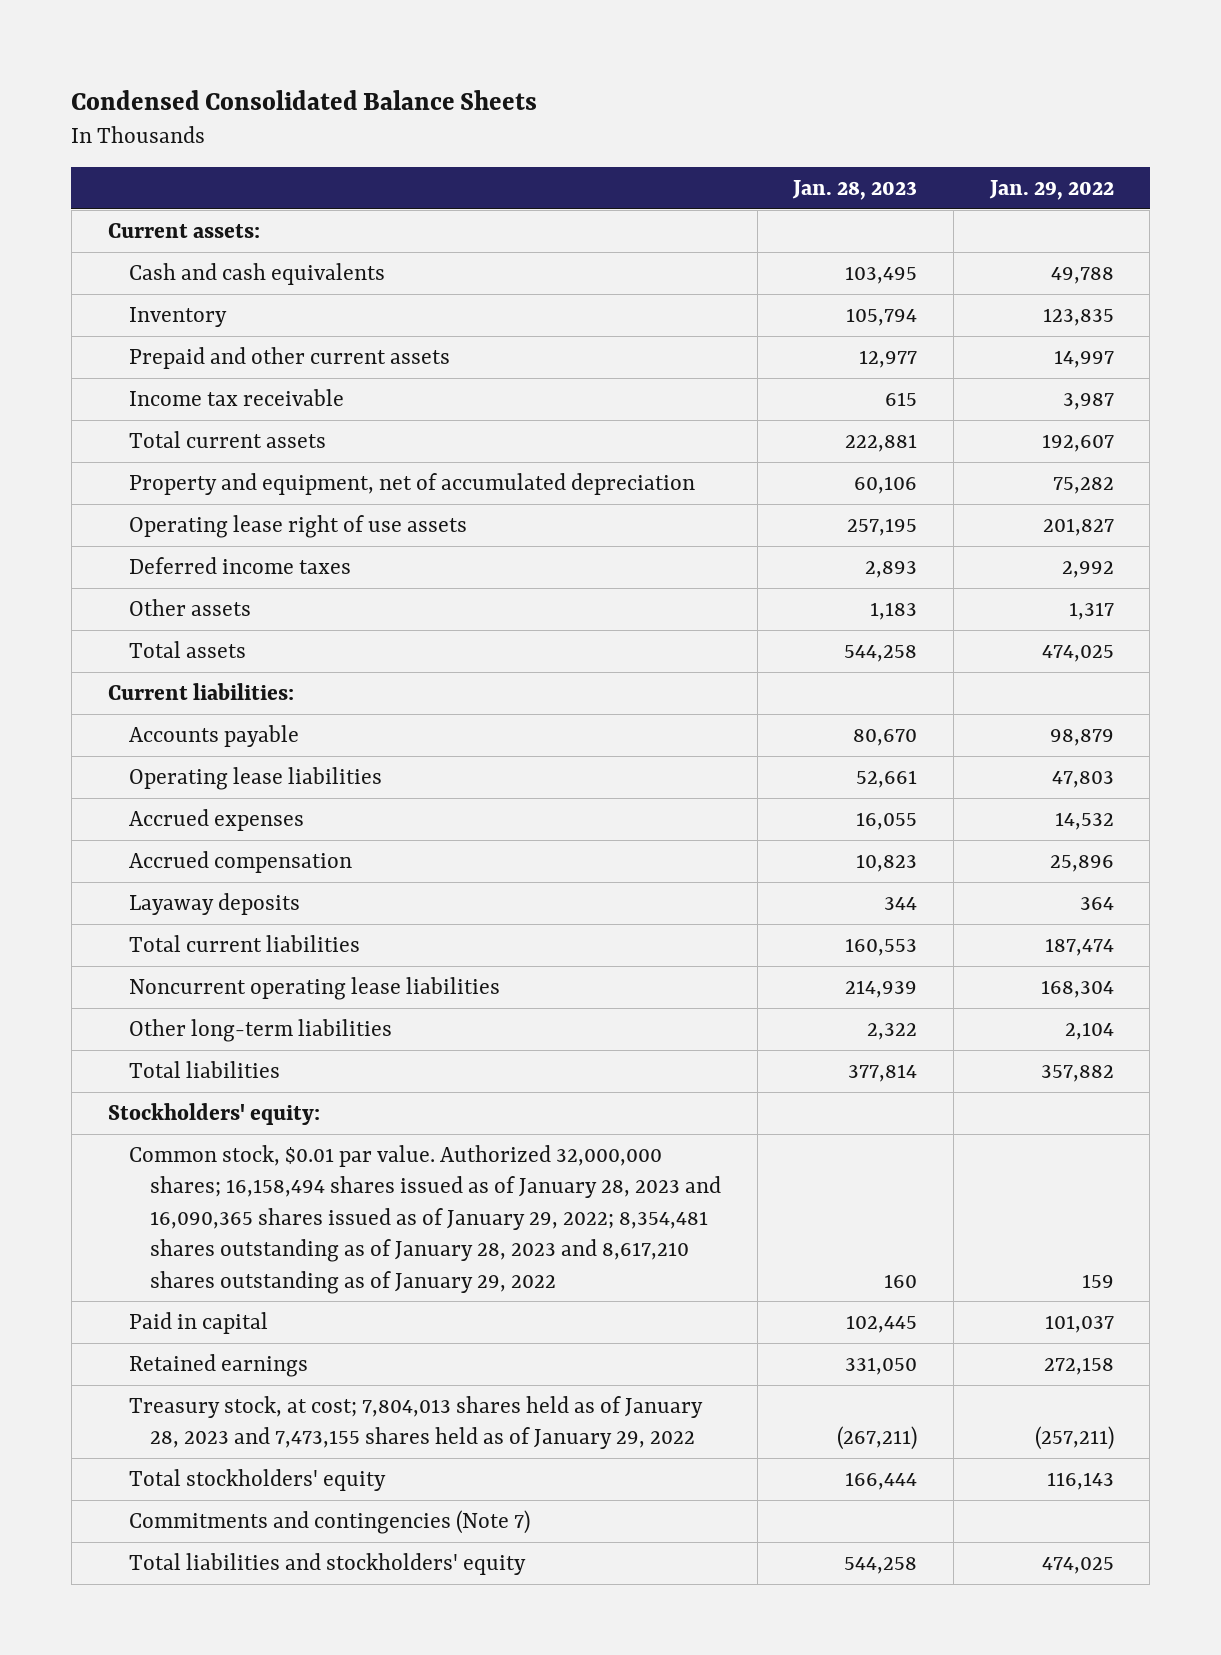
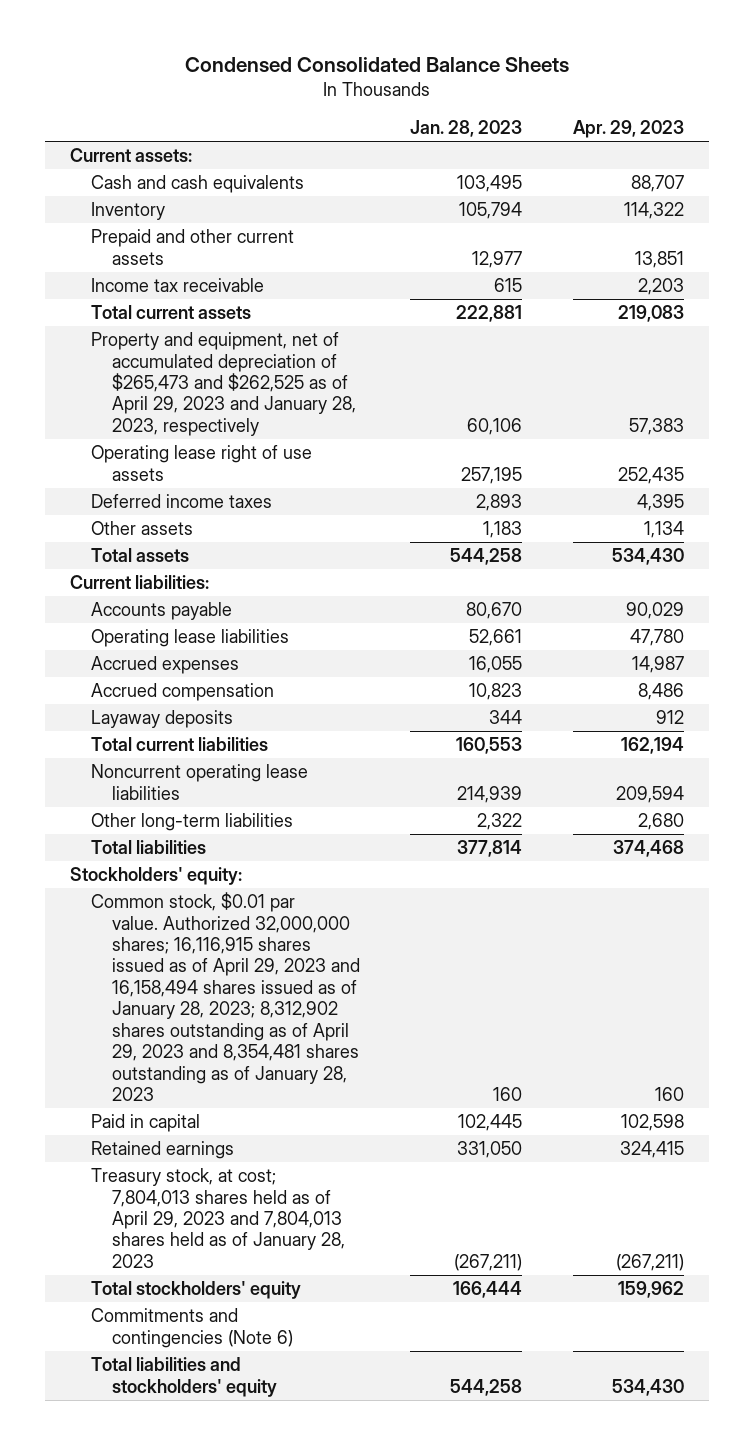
[988,180,1114,201] Jan. 29, 2022 -> none
none -> [572,120,684,139] Apr. 29, 2023
[128,472,695,495] Property and equipment, net of accumulated depreciation -> [90,332,356,436] Property and equipment, net of accumulated depreciation of $265,473 and $262,525 as of April 29, 2023 and January 28, 2023, respectively
[128,1144,721,1294] Common stock, $0.01 par value. Authorized 32,000,000 shares; 16,158,494 shares issued as of January 28, 2023 and 16,090,365 shares issued as of January 29, 2022; 8,354,481 shares outstanding as of January 28, 2023 and 8,617,210 shares outstanding as of January 29, 2022 -> [90,892,360,1101] Common stock, $0.01 par value. Authorized 32,000,000 shares; 16,116,915 shares issued as of April 29, 2023 and 16,158,494 shares issued as of January 28, 2023; 8,312,902 shares outstanding as of April 29, 2023 and 8,354,481 shares outstanding as of January 28, 2023
[128,1395,703,1450] Treasury stock, at cost; 7,804,013 shares held as of January 28, 2023 and 7,473,155 shares held as of January 29, 2022 -> [90,1168,345,1268] Treasury stock, at cost; 7,804,013 shares held as of April 29, 2023 and 7,804,013 shares held as of January 28, 2023
[128,1509,530,1534] Commitments and contingencies (Note 7) -> [90,1308,293,1348] Commitments and contingencies (Note 6)

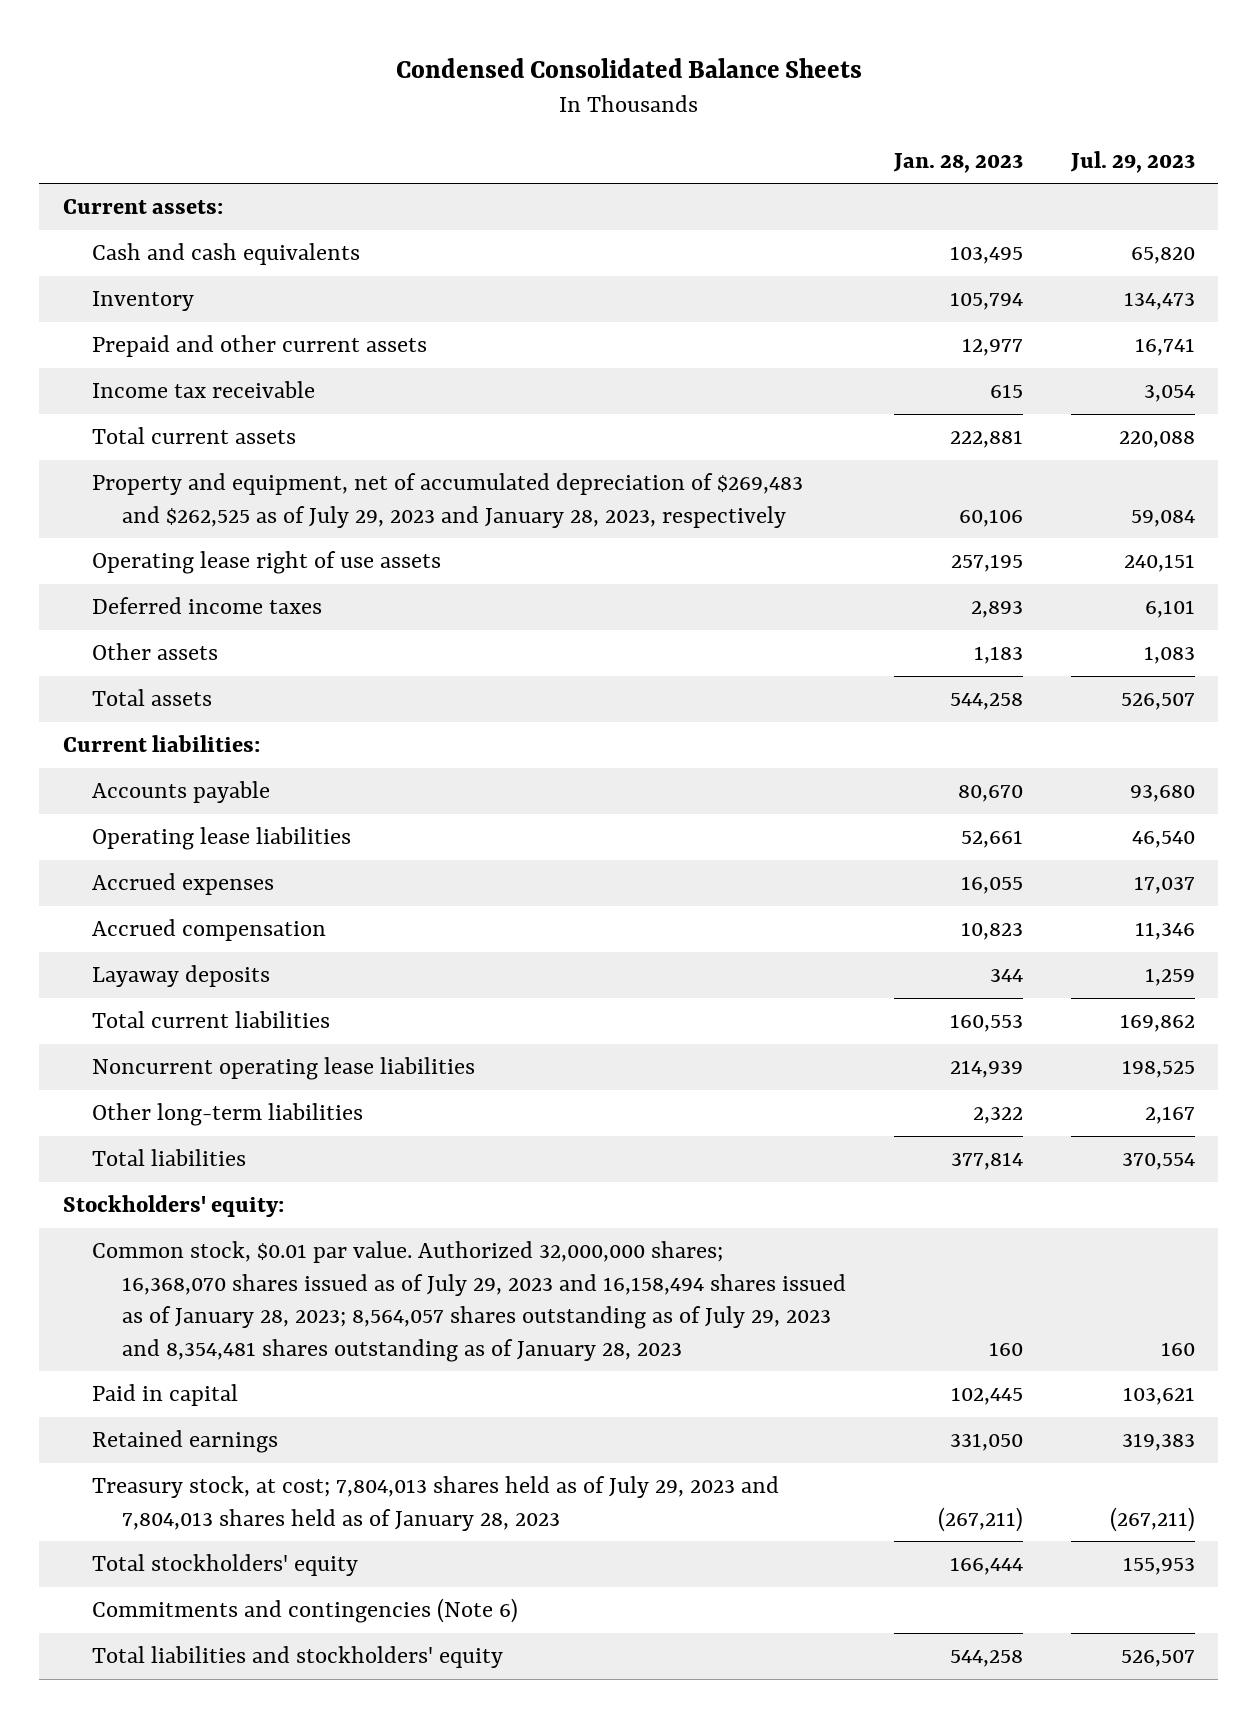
[572,120,684,139] Apr. 29, 2023 -> none
none -> [1069,150,1195,173] Jul. 29, 2023
[90,332,356,436] Property and equipment, net of accumulated depreciation of $265,473 and $262,525 as of April 29, 2023 and January 28, 2023, respectively -> [92,473,804,528] Property and equipment, net of accumulated depreciation of $269,483 and $262,525 as of July 29, 2023 and January 28, 2023, respectively
[90,892,360,1101] Common stock, $0.01 par value. Authorized 32,000,000 shares; 16,116,915 shares issued as of April 29, 2023 and 16,158,494 shares issued as of January 28, 2023; 8,312,902 shares outstanding as of April 29, 2023 and 8,354,481 shares outstanding as of January 28, 2023 -> [92,1241,846,1362] Common stock, $0.01 par value. Authorized 32,000,000 shares; 16,368,070 shares issued as of July 29, 2023 and 16,158,494 shares issued as of January 28, 2023; 8,564,057 shares outstanding as of July 29, 2023 and 8,354,481 shares outstanding as of January 28, 2023
[90,1168,345,1268] Treasury stock, at cost; 7,804,013 shares held as of April 29, 2023 and 7,804,013 shares held as of January 28, 2023 -> [92,1476,780,1531] Treasury stock, at cost; 7,804,013 shares held as of July 29, 2023 and 7,804,013 shares held as of January 28, 2023

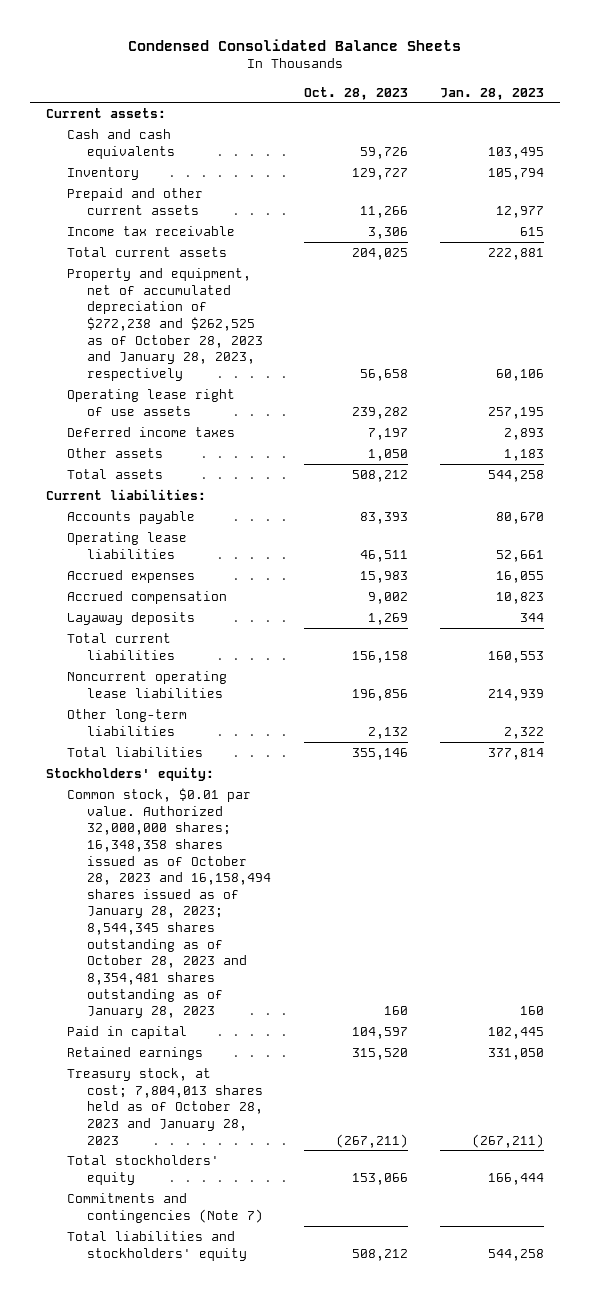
[1069,150,1195,173] Jul. 29, 2023 -> none
none -> [303,86,408,100] Oct. 28, 2023
[92,473,804,528] Property and equipment, net of accumulated depreciation of $269,483 and $262,525 as of July 29, 2023 and January 28, 2023, respectively -> [66,268,264,381] Property and equipment, net of accumulated depreciation of $272,238 and $262,525 as of October 28, 2023 and January 28, 2023, respectively
[92,1241,846,1362] Common stock, $0.01 par value. Authorized 32,000,000 shares; 16,368,070 shares issued as of July 29, 2023 and 16,158,494 shares issued as of January 28, 2023; 8,564,057 shares outstanding as of July 29, 2023 and 8,354,481 shares outstanding as of January 28, 2023 -> [66,788,272,1019] Common stock, $0.01 par value. Authorized 32,000,000 shares; 16,348,358 shares issued as of October 28, 2023 and 16,158,494 shares issued as of January 28, 2023; 8,544,345 shares outstanding as of October 28, 2023 and 8,354,481 shares outstanding as of January 28, 2023
[92,1476,780,1531] Treasury stock, at cost; 7,804,013 shares held as of July 29, 2023 and 7,804,013 shares held as of January 28, 2023 -> [66,1068,264,1145] Treasury stock, at cost; 7,804,013 shares held as of October 28, 2023 and January 28, 2023
[92,1598,519,1624] Commitments and contingencies (Note 6) -> [66,1193,264,1223] Commitments and contingencies (Note 7)

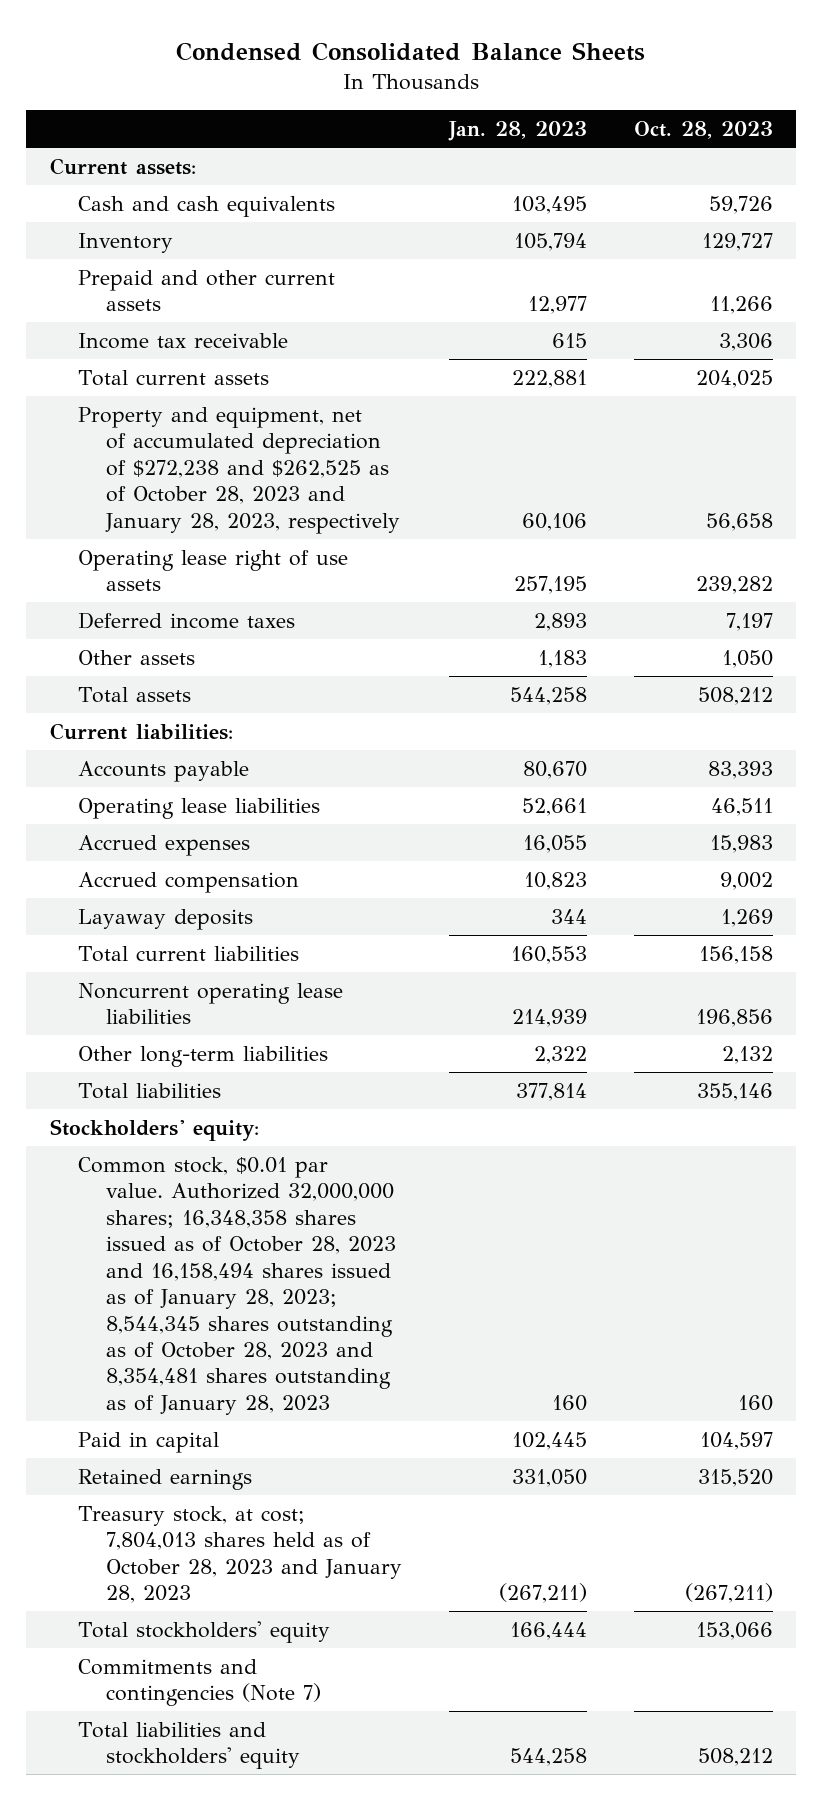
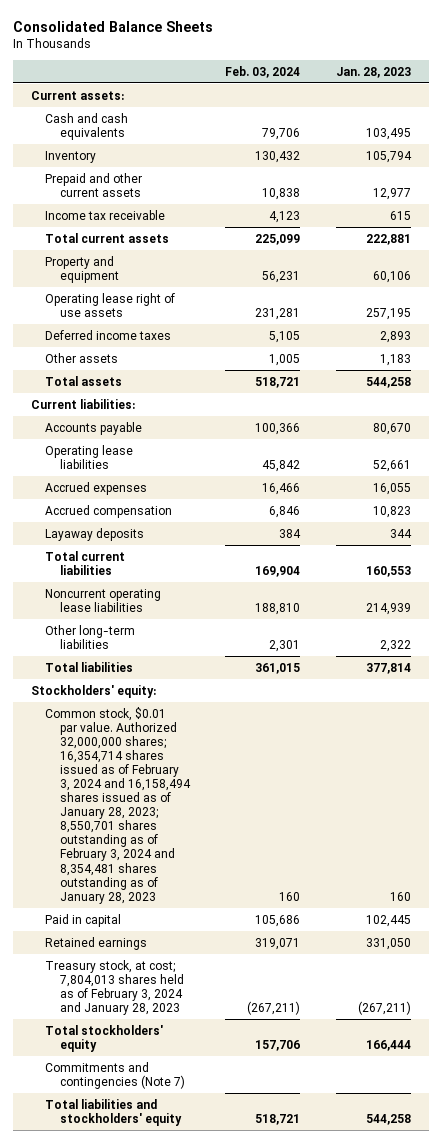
[176,41,646,61] Condensed Consolidated Balance Sheets -> [13,20,214,32] Consolidated Balance Sheets
[633,121,773,140] Oct. 28, 2023 -> none
none -> [225,65,301,78] Feb. 03, 2024
[77,406,400,534] Property and equipment, net of accumulated depreciation of $272,238 and $262,525 as of October 28, 2023 and January 28, 2023, respectively -> [45,255,119,283] Property and equipment
[77,1156,396,1415] Common stock, $0.01 par value. Authorized 32,000,000 shares; 16,348,358 shares issued as of October 28, 2023 and 16,158,494 shares issued as of January 28, 2023; 8,544,345 shares outstanding as of October 28, 2023 and 8,354,481 shares outstanding as of January 28, 2023 -> [45,706,191,904] Common stock, $0.01 par value. Authorized 32,000,000 shares; 16,354,714 shares issued as of February 3, 2024 and 16,158,494 shares issued as of January 28, 2023; 8,550,701 shares outstanding as of February 3, 2024 and 8,354,481 shares outstanding as of January 28, 2023
[77,1505,402,1604] Treasury stock, at cost; 7,804,013 shares held as of October 28, 2023 and January 28, 2023 -> [45,959,184,1015] Treasury stock, at cost; 7,804,013 shares held as of February 3, 2024 and January 28, 2023

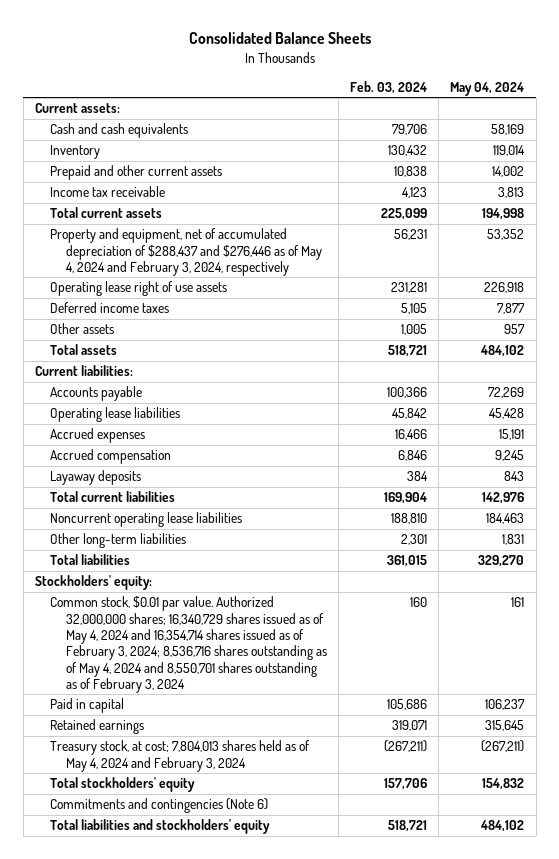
[335,66,411,78] Jan. 28, 2023 -> none
none -> [450,81,525,96] May 04, 2024
[45,255,119,283] Property and equipment -> [50,228,323,277] Property and equipment, net of accumulated depreciation of $288,437 and $276,446 as of May 4, 2024 and February 3, 2024, respectively
[45,706,191,904] Common stock, $0.01 par value. Authorized 32,000,000 shares; 16,354,714 shares issued as of February 3, 2024 and 16,158,494 shares issued as of January 28, 2023; 8,550,701 shares outstanding as of February 3, 2024 and 8,354,481 shares outstanding as of January 28, 2023 -> [50,596,328,693] Common stock, $0.01 par value. Authorized 32,000,000 shares; 16,340,729 shares issued as of May 4, 2024 and 16,354,714 shares issued as of February 3, 2024; 8,536,716 shares outstanding as of May 4, 2024 and 8,550,701 shares outstanding as of February 3, 2024
[45,959,184,1015] Treasury stock, at cost; 7,804,013 shares held as of February 3, 2024 and January 28, 2023 -> [50,740,311,772] Treasury stock, at cost; 7,804,013 shares held as of May 4, 2024 and February 3, 2024
[45,1061,185,1089] Commitments and contingencies (Note 7) -> [50,798,269,814] Commitments and contingencies (Note 6)

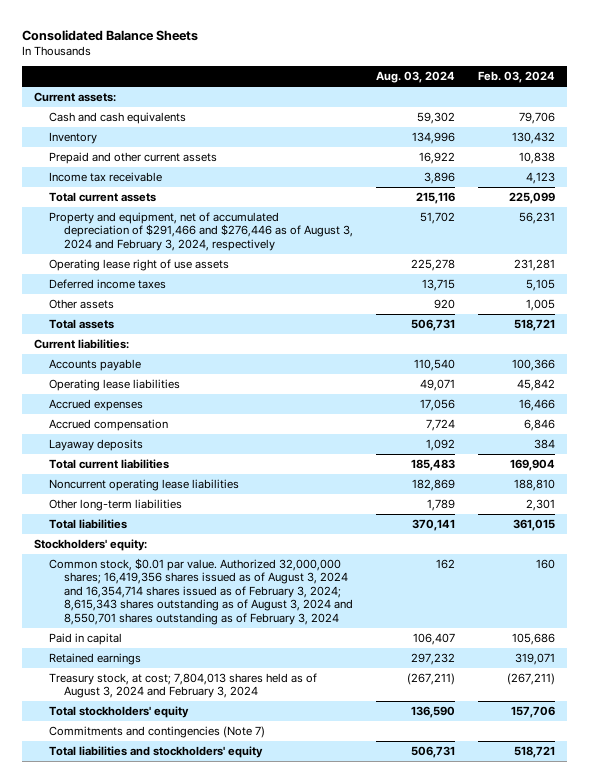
[450,81,525,96] May 04, 2024 -> none
none -> [375,71,455,84] Aug. 03, 2024
[50,228,323,277] Property and equipment, net of accumulated depreciation of $288,437 and $276,446 as of May 4, 2024 and February 3, 2024, respectively -> [48,211,353,251] Property and equipment, net of accumulated depreciation of $291,466 and $276,446 as of August 3, 2024 and February 3, 2024, respectively
[50,596,328,693] Common stock, $0.01 par value. Authorized 32,000,000 shares; 16,340,729 shares issued as of May 4, 2024 and 16,354,714 shares issued as of February 3, 2024; 8,536,716 shares outstanding as of May 4, 2024 and 8,550,701 shares outstanding as of February 3, 2024 -> [48,557,353,625] Common stock, $0.01 par value. Authorized 32,000,000 shares; 16,419,356 shares issued as of August 3, 2024 and 16,354,714 shares issued as of February 3, 2024; 8,615,343 shares outstanding as of August 3, 2024 and 8,550,701 shares outstanding as of February 3, 2024
[50,740,311,772] Treasury stock, at cost; 7,804,013 shares held as of May 4, 2024 and February 3, 2024 -> [48,672,317,699] Treasury stock, at cost; 7,804,013 shares held as of August 3, 2024 and February 3, 2024
[50,798,269,814] Commitments and contingencies (Note 6) -> [48,725,265,738] Commitments and contingencies (Note 7)

